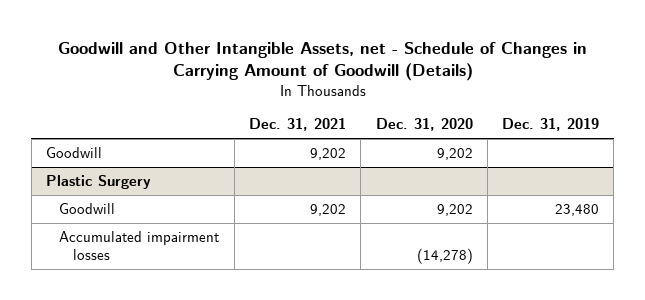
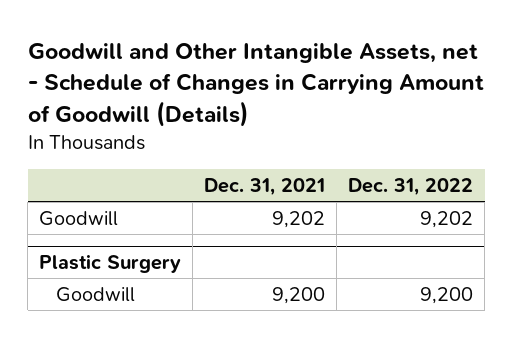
[375,118,473,132] Dec. 31, 2020 -> none
[502,118,600,132] Dec. 31, 2019 -> none
none -> [348,178,474,197] Dec. 31, 2022
[59,231,220,260] Accumulated impairment losses -> none
[309,204,346,217] 9,202 -> [272,286,326,304] 9,200

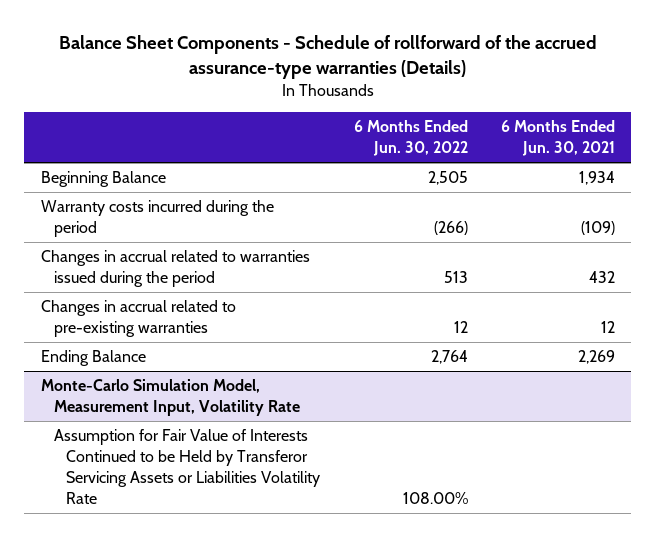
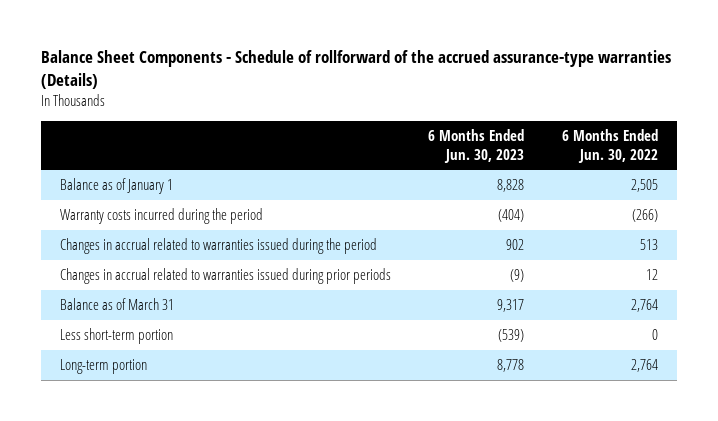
[500,120,615,157] 6 Months Ended Jun. 30, 2021 -> none
none -> [428,128,525,163] 6 Months Ended Jun. 30, 2023
[40,171,166,188] Beginning Balance -> [59,177,173,194] Balance as of January 1
[40,379,300,417] Monte-Carlo Simulation Model, Measurement Input, Volatility Rate -> none
[53,429,321,504] Assumption for Fair Value of Interests Continued to be Held by Transferor Servicing Assets or Liabilities Volatility Rate -> none
[40,300,236,338] Changes in accrual related to pre-existing warranties -> [59,267,391,284] Changes in accrual related to warranties issued during prior periods
[40,350,146,367] Ending Balance -> [59,297,174,310] Balance as of March 31
none -> [59,327,173,344] Less short-term portion
none -> [59,358,147,374] Long-term portion

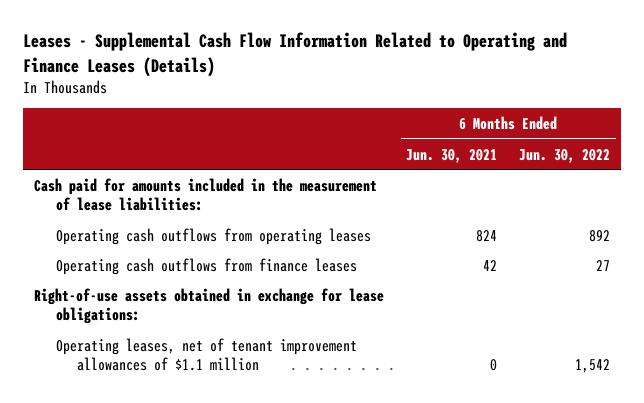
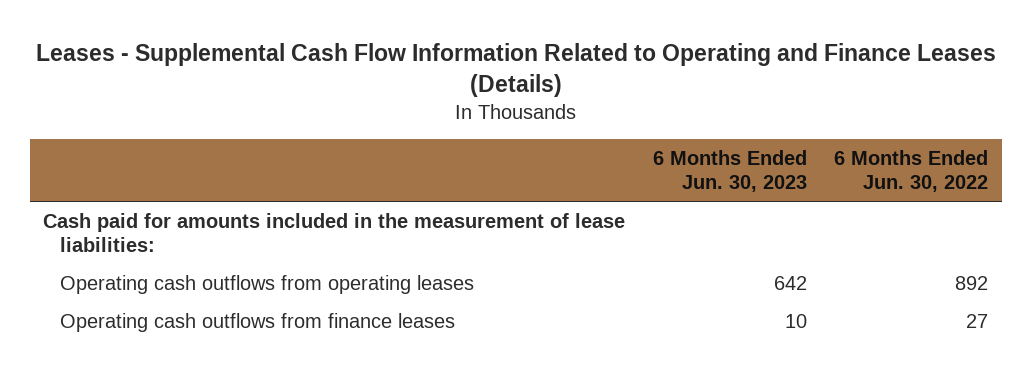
[406,148,498,163] Jun. 30, 2021 -> none
none -> [652,150,807,192] 6 Months Ended Jun. 30, 2023
[34,287,385,325] Right-of-use assets obtained in exchange for lease obligations: -> none
[55,337,357,372] Operating leases, net of tenant improvement allowances of $1.1 million -> none

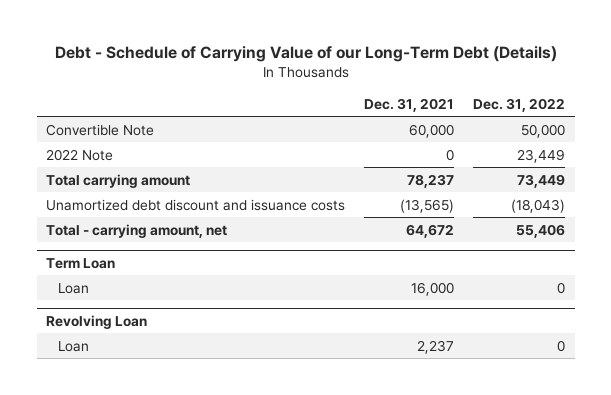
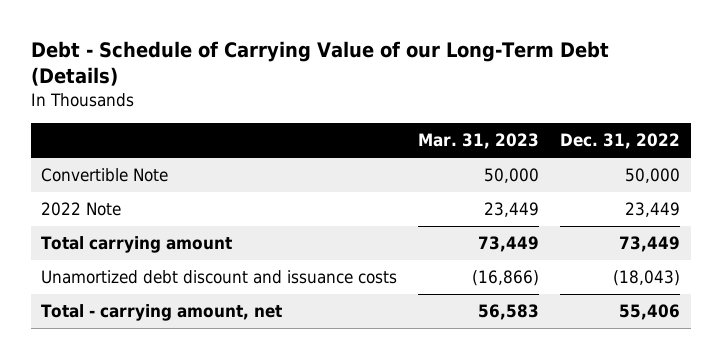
[364,97,455,112] Dec. 31, 2021 -> none
none -> [418,133,540,150] Mar. 31, 2023
[46,257,116,269] Term Loan -> none
[57,282,89,294] Loan -> none
[46,314,148,329] Revolving Loan -> none
[57,340,89,352] Loan -> none

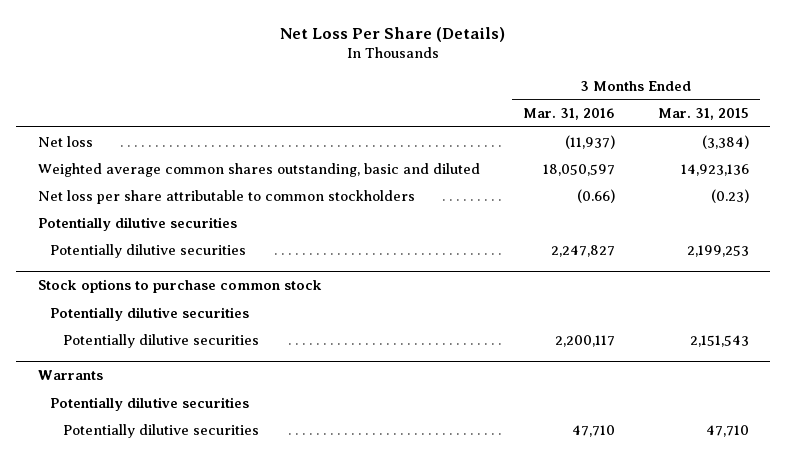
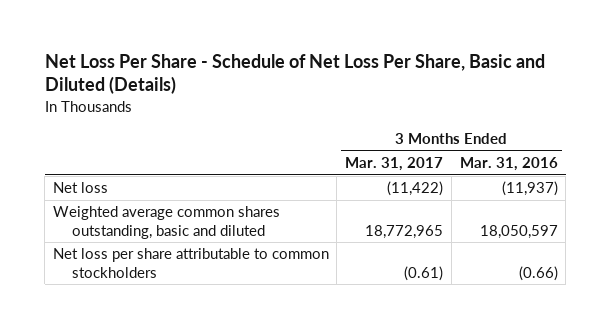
[280,26,506,42] Net Loss Per Share (Details) -> [44,53,545,95] Net Loss Per Share - Schedule of Net Loss Per Share, Basic and Diluted (Details)
[657,108,749,121] Mar. 31, 2015 -> none
none -> [345,157,444,172] Mar. 31, 2017
[37,216,237,231] Potentially dilutive securities -> none
[50,243,247,258] Potentially dilutive securities -> none
[37,279,322,294] Stock options to purchase common stock -> none
[50,306,250,321] Potentially dilutive securities -> none
[62,333,259,348] Potentially dilutive securities -> none
[37,370,103,381] Warrants -> none
[50,396,250,411] Potentially dilutive securities -> none
[62,423,259,438] Potentially dilutive securities -> none

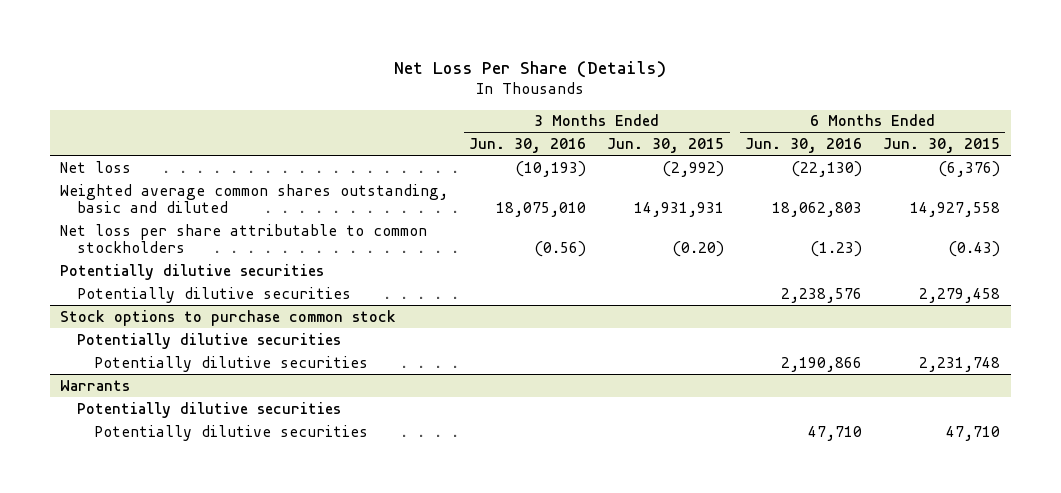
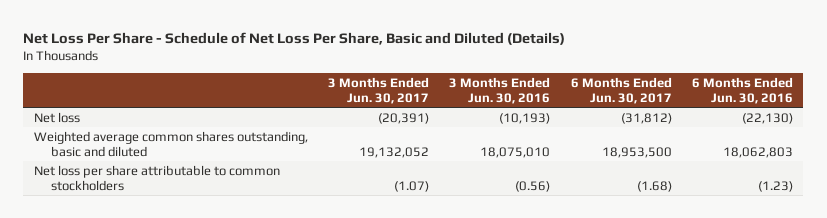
[394,60,667,78] Net Loss Per Share (Details) -> [23,32,566,46] Net Loss Per Share - Schedule of Net Loss Per Share, Basic and Diluted (Details)
[607,138,725,154] Jun. 30, 2015 -> none
[883,138,1001,154] Jun. 30, 2015 -> none
none -> [328,76,430,104] 3 Months Ended Jun. 30, 2017
none -> [570,76,672,104] 6 Months Ended Jun. 30, 2017
[60,263,325,280] Potentially dilutive securities -> none
[77,286,352,303] Potentially dilutive securities -> none
[60,309,397,326] Stock options to purchase common stock -> none
[77,332,342,349] Potentially dilutive securities -> none
[93,355,368,372] Potentially dilutive securities -> none
[60,379,131,391] Warrants -> none
[77,401,342,418] Potentially dilutive securities -> none
[93,424,368,441] Potentially dilutive securities -> none

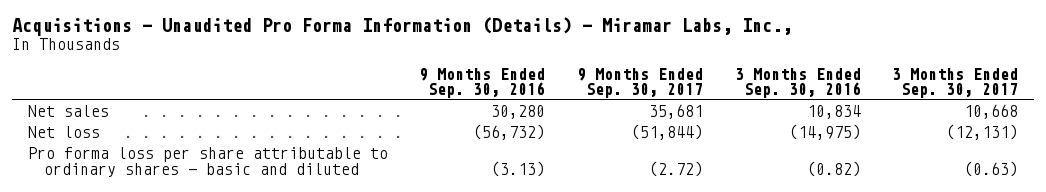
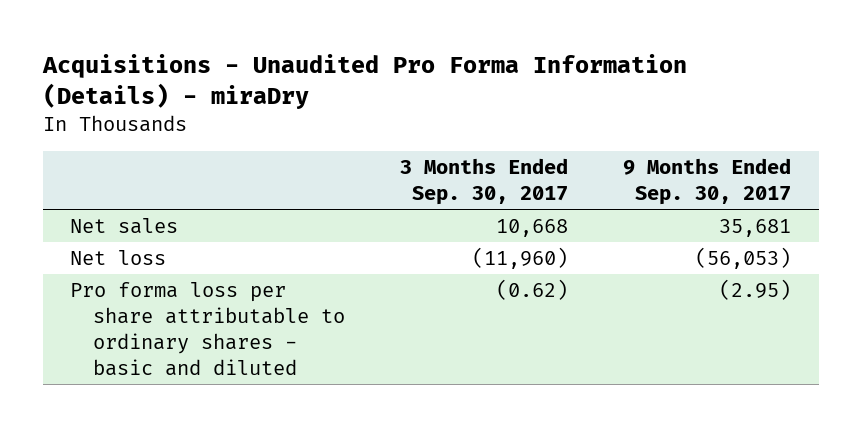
[11,17,792,37] Acquisitions - Unaudited Pro Forma Information (Details) - Miramar Labs, Inc., -> [41,54,687,110] Acquisitions - Unaudited Pro Forma Information (Details) - miraDry
[419,67,546,99] 9 Months Ended Sep. 30, 2016 -> none
[734,67,861,99] 3 Months Ended Sep. 30, 2016 -> none
[630,124,703,141] (51,844) -> [695,247,792,270] (56,053)
[946,124,1019,141] (12,131) -> [472,247,569,270] (11,960)
[648,161,703,178] (2.72) -> [719,279,792,301] (2.95)
[964,161,1019,178] (0.63) -> [496,279,569,301] (0.62)

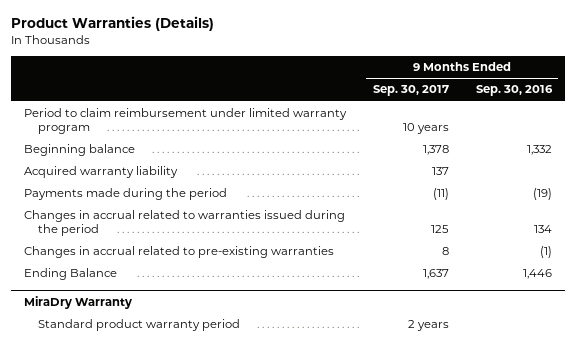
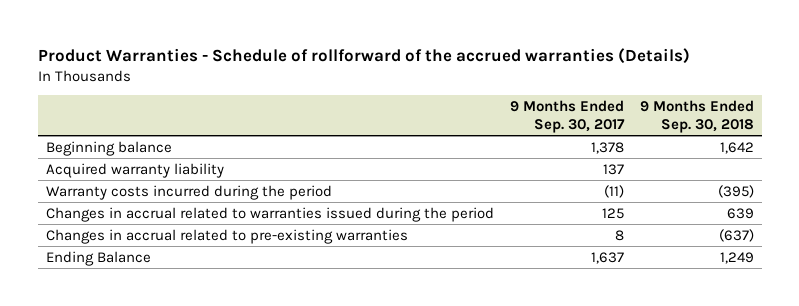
[10,16,214,32] Product Warranties (Details) -> [37,47,690,64] Product Warranties - Schedule of rollforward of the accrued warranties (Details)
[475,85,553,97] Sep. 30, 2016 -> none
none -> [639,99,754,133] 9 Months Ended Sep. 30, 2018
[23,108,347,135] Period to claim reimbursement under limited warranty program -> none
[23,188,227,201] Payments made during the period -> [45,184,332,200] Warranty costs incurred during the period
[23,296,132,310] MiraDry Warranty -> none
[37,319,240,332] Standard product warranty period -> none

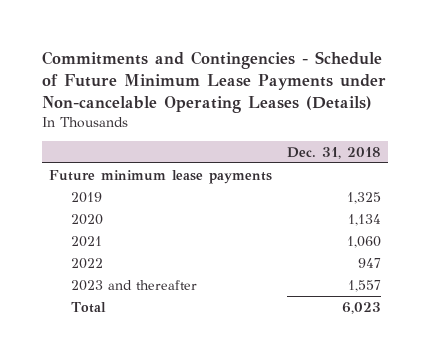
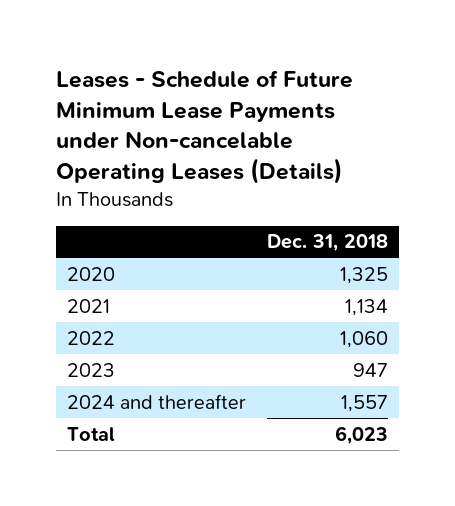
[41,50,386,113] Commitments and Contingencies - Schedule of Future Minimum Lease Payments under Non-cancelable Operating Leases (Details) -> [56,69,354,185] Leases - Schedule of Future Minimum Lease Payments under Non-cancelable Operating Leases (Details)
[49,169,273,184] Future minimum lease payments -> none
[70,191,102,203] 2019 -> none
[347,213,381,226] 1,134 -> [340,266,389,284] 1,325
[346,235,381,248] 1,060 -> [345,298,389,316] 1,134
[357,257,381,268] 947 -> [340,330,389,348] 1,060
none -> [66,362,115,377] 2023
[70,279,197,291] 2023 and thereafter -> [66,393,246,409] 2024 and thereafter

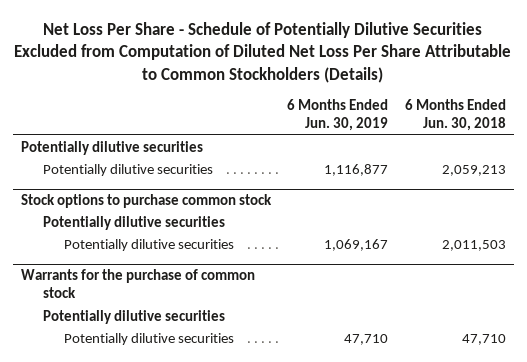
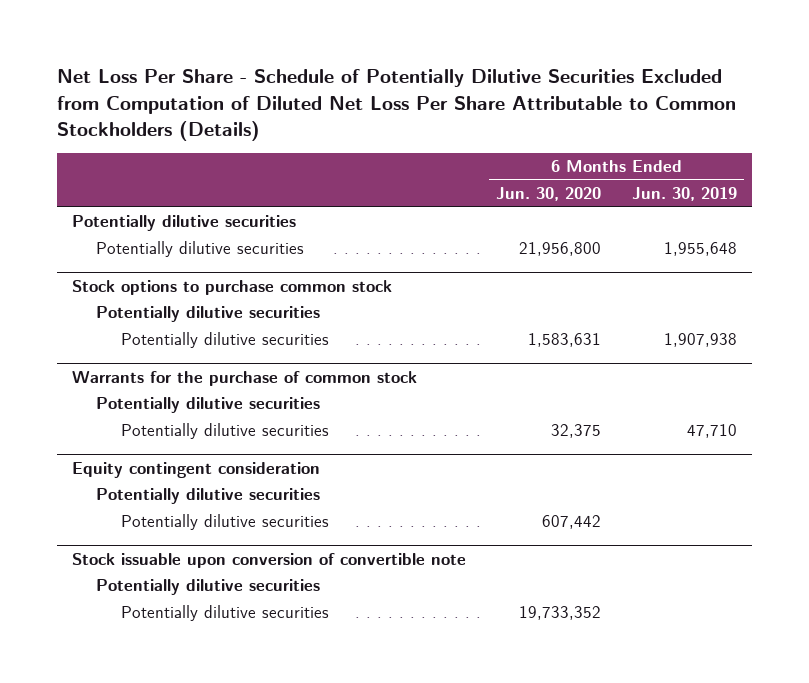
[404,99,506,132] 6 Months Ended Jun. 30, 2018 -> none
none -> [496,187,602,202] Jun. 30, 2020
[324,163,389,176] 1,116,877 -> [663,242,737,257] 1,955,648
[324,238,389,251] 1,069,167 -> [663,333,737,348] 1,907,938
none -> [71,461,320,478] Equity contingent consideration
none -> [96,488,321,505] Potentially dilutive securities
none -> [120,514,329,531] Potentially dilutive securities
none -> [71,552,466,568] Stock issuable upon conversion of convertible note
none -> [96,579,321,596] Potentially dilutive securities
none -> [120,605,329,622] Potentially dilutive securities

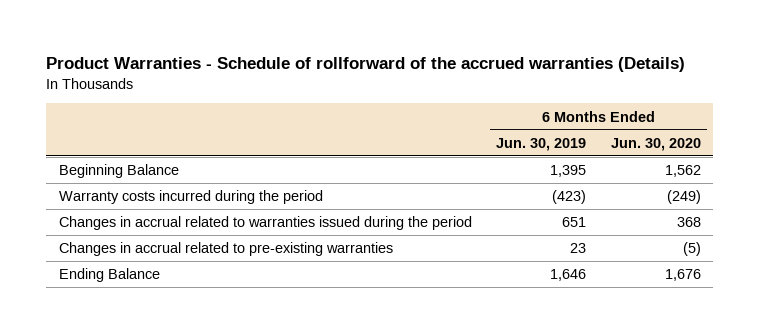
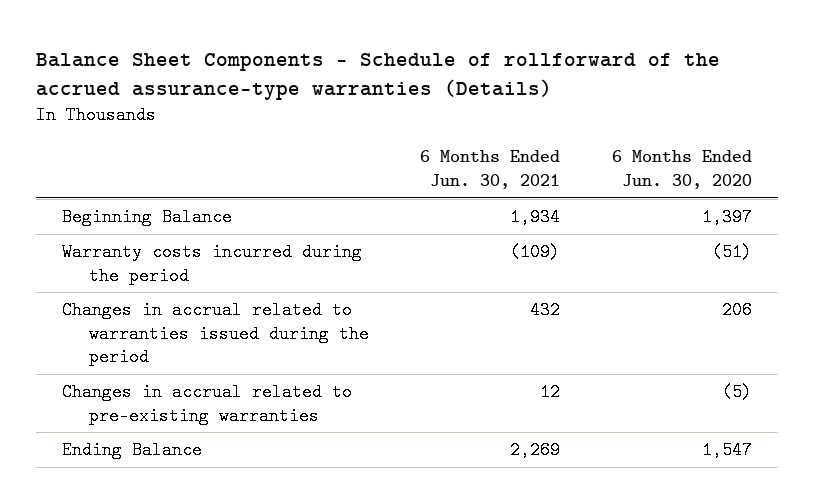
[46,56,686,72] Product Warranties - Schedule of rollforward of the accrued warranties (Details) -> [36,52,721,100] Balance Sheet Components - Schedule of rollforward of the accrued assurance-type warranties (Details)
[496,137,587,151] Jun. 30, 2019 -> none
none -> [420,150,561,190] 6 Months Ended Jun. 30, 2021
[665,165,702,178] 1,562 -> [702,208,753,227] 1,397
[667,190,702,205] (249) -> [712,243,753,262] (51)
[677,217,702,228] 368 -> [722,301,753,320] 206
[665,269,702,282] 1,676 -> [702,441,753,460] 1,547

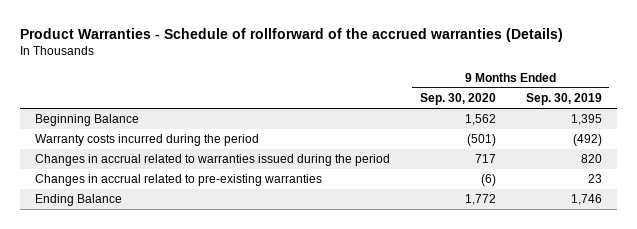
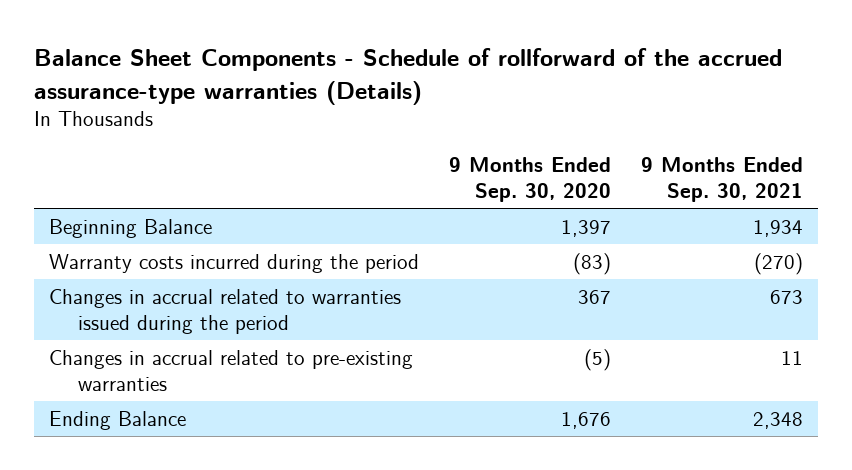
[20,27,564,42] Product Warranties - Schedule of rollforward of the accrued warranties (Details) -> [34,48,783,105] Balance Sheet Components - Schedule of rollforward of the accrued assurance-type warranties (Details)
[525,93,602,106] Sep. 30, 2019 -> none
none -> [641,156,804,202] 9 Months Ended Sep. 30, 2021
[464,114,496,126] 1,562 -> [561,219,612,237] 1,397
[466,134,496,147] (501) -> [573,252,612,275] (83)
[474,154,496,164] 717 -> [578,289,612,304] 367
[480,174,496,187] (6) -> [584,348,612,371] (5)
[464,194,496,206] 1,772 -> [561,411,612,429] 1,676

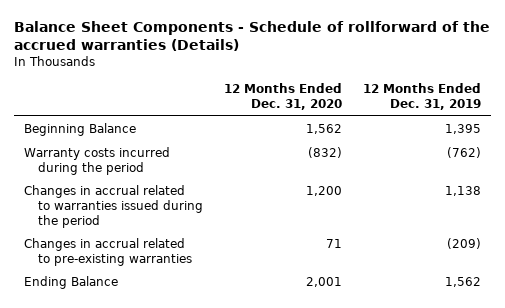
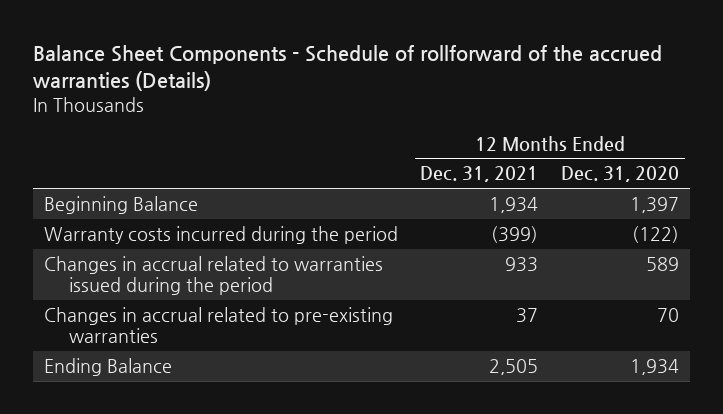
[362,83,481,111] 12 Months Ended Dec. 31, 2019 -> none
none -> [420,166,539,183] Dec. 31, 2021
[305,124,342,135] 1,562 -> [629,197,679,214] 1,397
[307,147,342,159] (832) -> [631,226,679,244] (122)
[305,186,342,197] 1,200 -> [645,257,679,272] 589
[325,239,342,249] 71 -> [656,308,679,323] 70
[305,277,342,288] 2,001 -> [629,359,679,376] 1,934

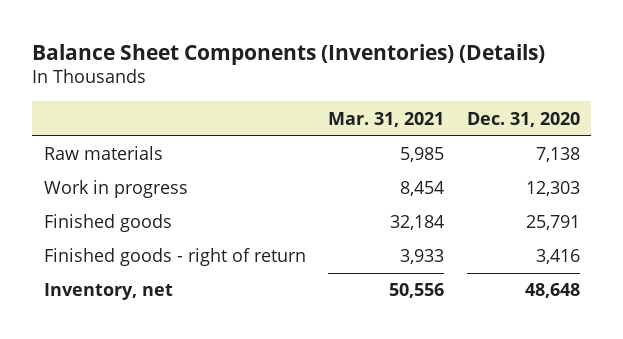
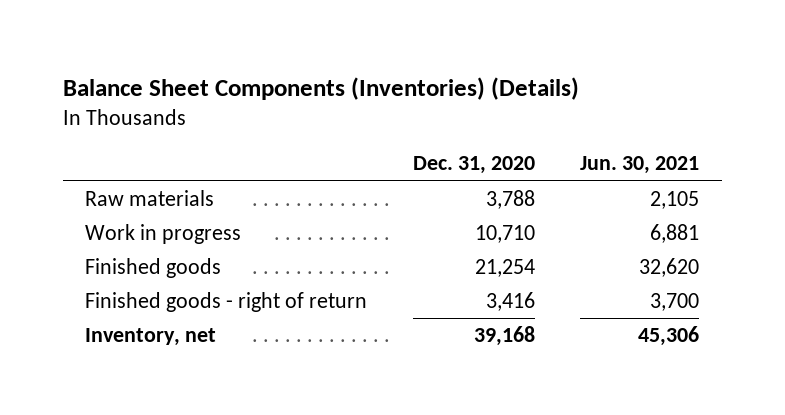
[328,111,445,127] Mar. 31, 2021 -> none
none -> [580,156,700,175] Jun. 30, 2021
[535,147,580,163] 7,138 -> [485,190,535,210] 3,788
[525,181,580,197] 12,303 -> [474,225,535,244] 10,710
[525,215,580,231] 25,791 -> [474,259,535,278] 21,254
[524,283,580,299] 48,648 -> [473,326,535,347] 39,168

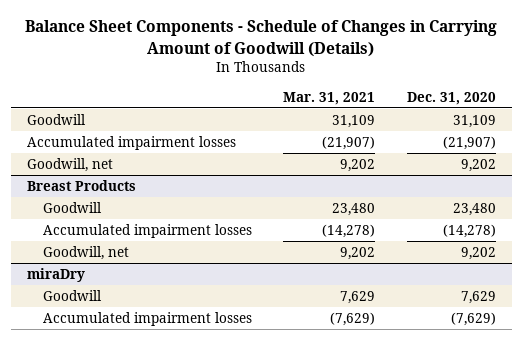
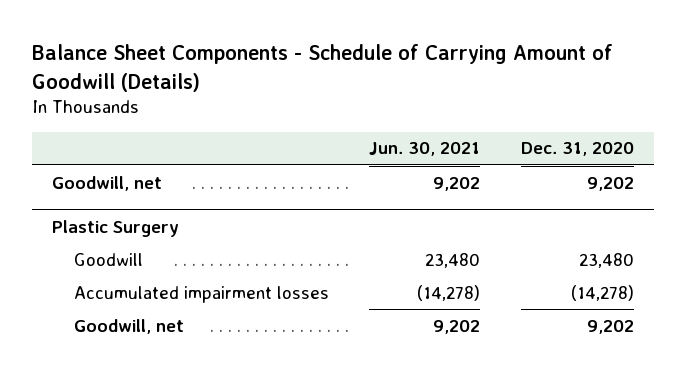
[25,20,498,57] Balance Sheet Components - Schedule of Changes in Carrying Amount of Goodwill (Details) -> [31,44,613,92] Balance Sheet Components - Schedule of Carrying Amount of Goodwill (Details)
[283,91,376,105] Mar. 31, 2021 -> none
none -> [369,142,481,157] Jun. 30, 2021
[26,113,86,125] Goodwill -> none
[26,135,236,150] Accumulated impairment losses -> none
[26,179,136,191] Breast Products -> none
none -> [51,219,179,237] Plastic Surgery
[26,267,85,282] miraDry -> none
[42,289,102,301] Goodwill -> none
[42,311,252,326] Accumulated impairment losses -> none

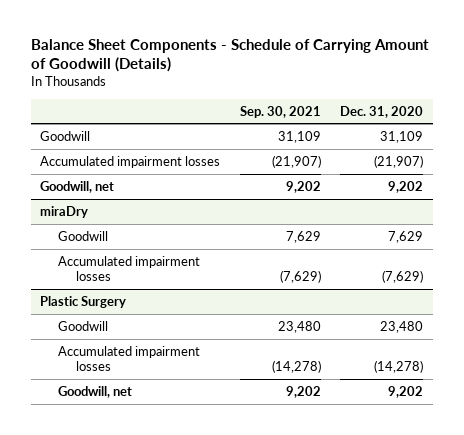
[369,142,481,157] Jun. 30, 2021 -> none
none -> [239,105,321,118] Sep. 30, 2021
none -> [40,130,91,141] Goodwill
none -> [40,155,221,168] Accumulated impairment losses
none -> [40,205,89,218] miraDry
none -> [58,230,109,241] Goodwill
none -> [58,255,201,282] Accumulated impairment losses

